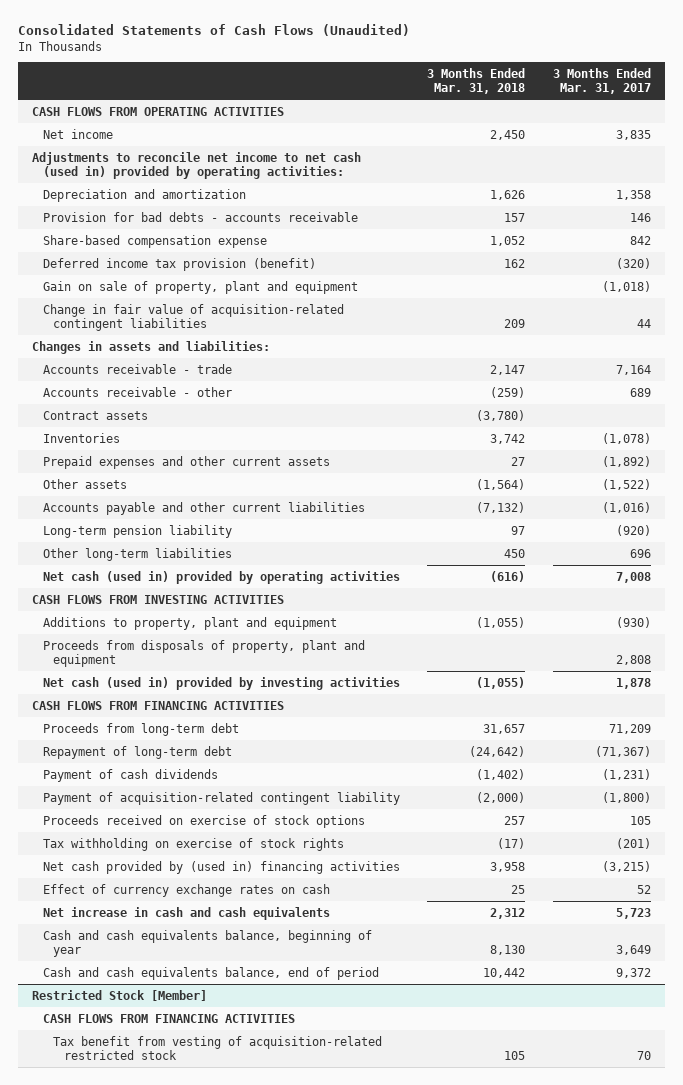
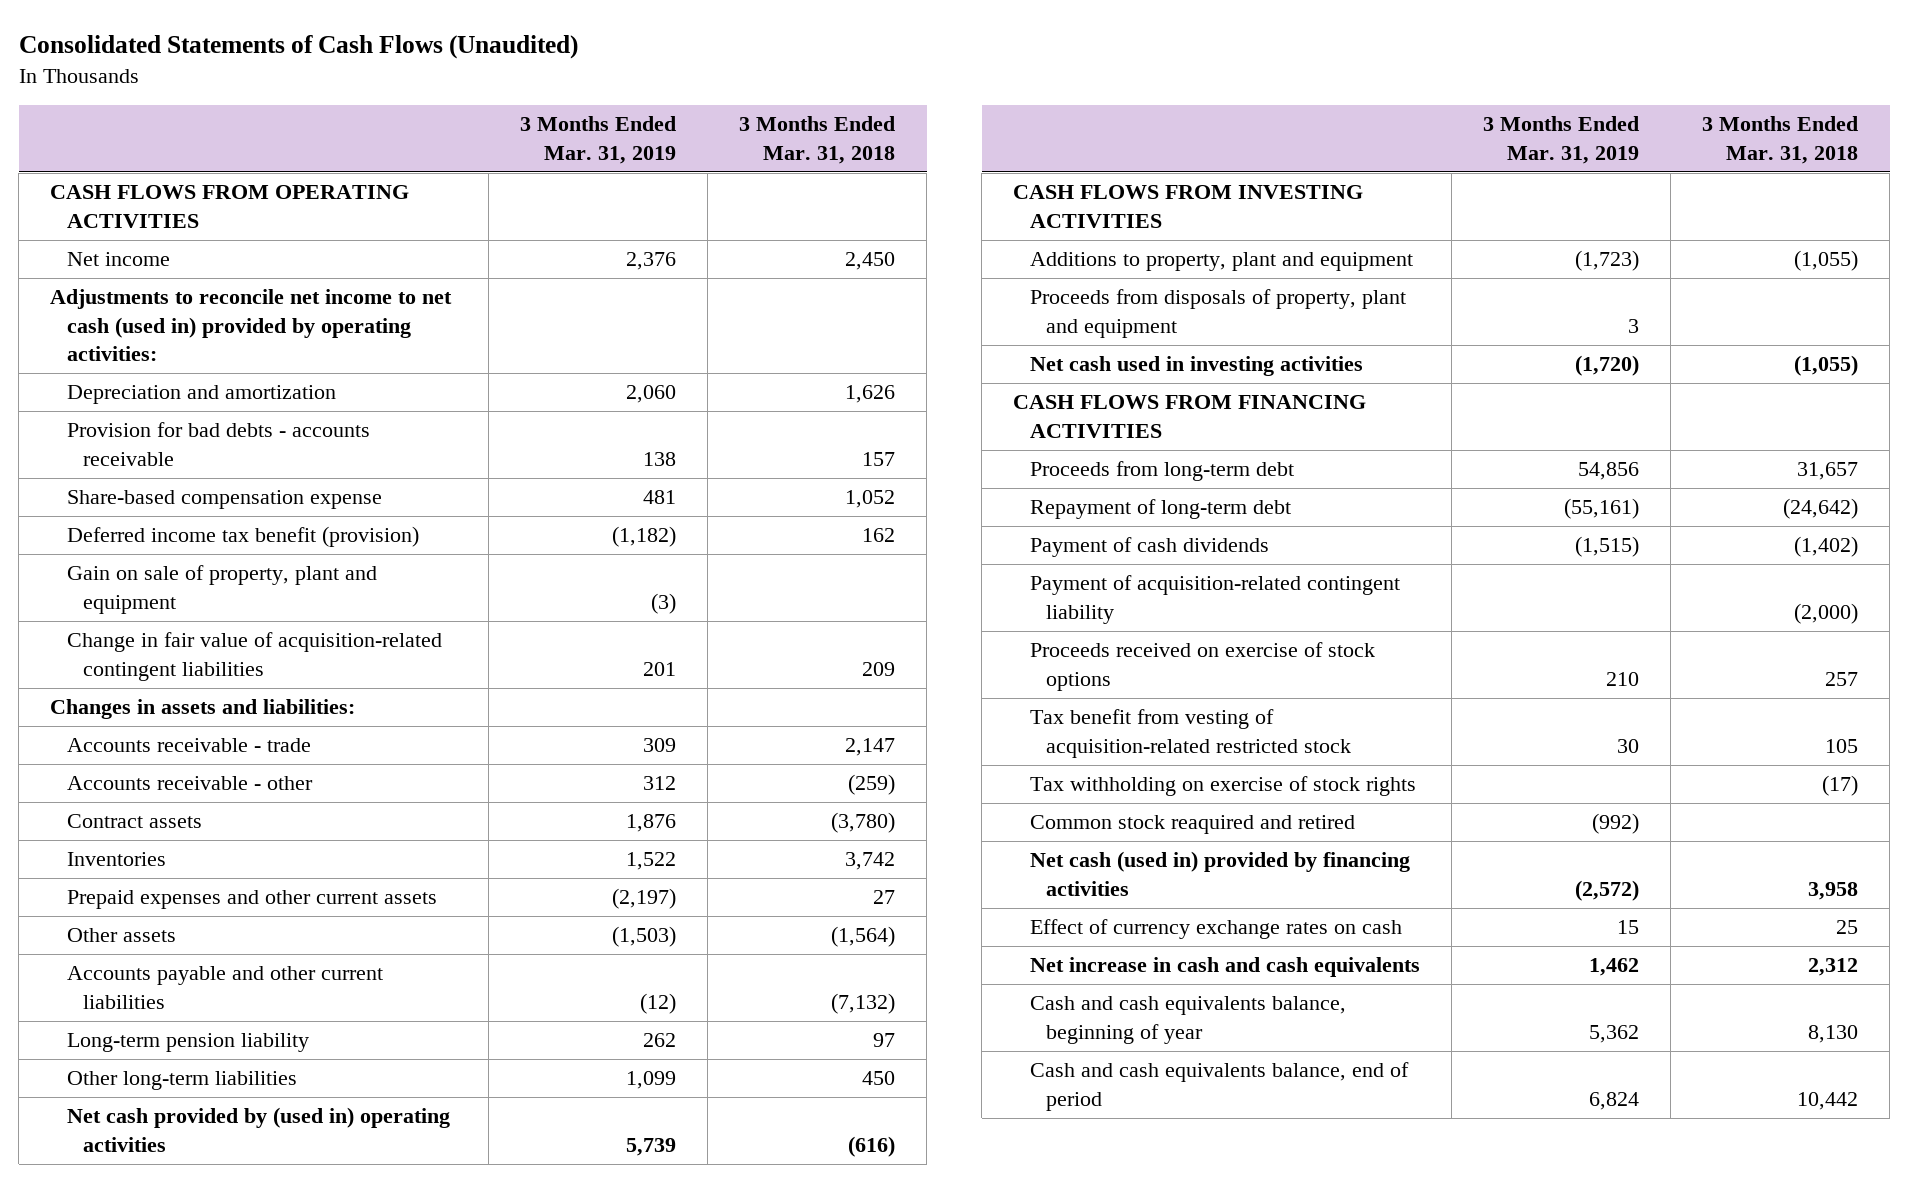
[553,67,652,94] 3 Months Ended Mar. 31, 2017 -> none
none -> [519,116,676,164] 3 Months Ended Mar. 31, 2019
[42,257,316,271] Deferred income tax provision (benefit) -> [66,526,419,548] Deferred income tax benefit (provision)
[42,570,400,584] Net cash (used in) provided by operating activities -> [66,1107,450,1152] Net cash provided by (used in) operating activities
[42,676,400,690] Net cash (used in) provided by investing activities -> [1029,356,1363,377] Net cash used in investing activities
none -> [1029,709,1351,758] Tax benefit from vesting of acquisition-related restricted stock
none -> [1029,815,1355,835] Common stock reaquired and retired
[42,860,400,874] Net cash provided by (used in) financing activities -> [1029,851,1410,896] Net cash (used in) provided by financing activities
[31,989,207,1001] Restricted Stock [Member] -> none
[42,1013,295,1023] CASH FLOWS FROM FINANCING ACTIVITIES -> none
[53,1035,383,1060] Tax benefit from vesting of acquisition-related restricted stock -> none

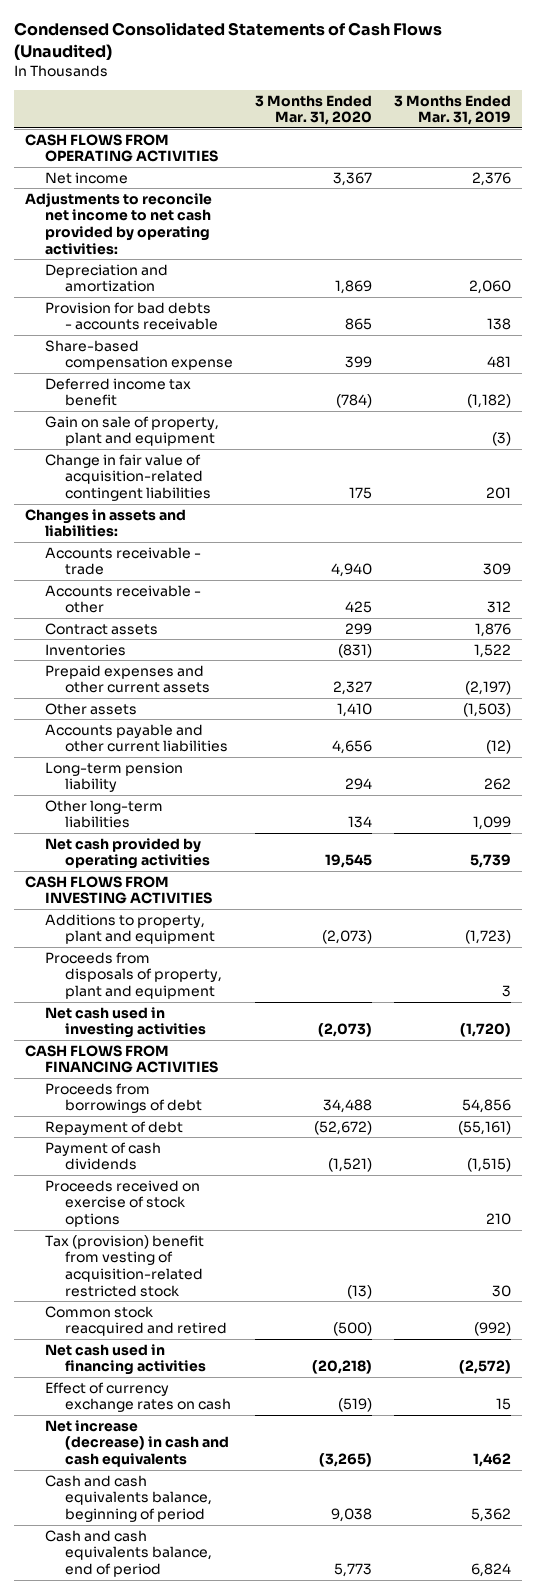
[18,35,578,60] Consolidated Statements of Cash Flows (Unaudited) -> [13,22,442,61] Condensed Consolidated Statements of Cash Flows (Unaudited)
[739,116,896,164] 3 Months Ended Mar. 31, 2018 -> none
none -> [255,94,373,126] 3 Months Ended Mar. 31, 2020
[50,289,453,362] Adjustments to reconcile net income to net cash (used in) provided by operating activities: -> [24,192,212,255] Adjustments to reconcile net income to net cash provided by operating activities:
[66,526,419,548] Deferred income tax benefit (provision) -> [44,377,191,407] Deferred income tax benefit
[66,1107,450,1152] Net cash provided by (used in) operating activities -> [44,837,211,870] Net cash provided by operating activities
[1029,461,1294,482] Proceeds from long-term debt -> [44,1082,203,1114] Proceeds from borrowings of debt
[1029,499,1291,520] Repayment of long-term debt -> [44,1120,183,1135] Repayment of debt
[1029,575,1400,624] Payment of acquisition-related contingent liability -> none
[1029,776,1416,797] Tax withholding on exercise of stock rights -> none
[1029,709,1351,758] Tax benefit from vesting of acquisition-related restricted stock -> [44,1234,204,1297] Tax (provision) benefit from vesting of acquisition-related restricted stock
[1029,815,1355,835] Common stock reaquired and retired -> [44,1305,228,1337] Common stock reacquired and retired
[1029,851,1410,896] Net cash (used in) provided by financing activities -> [44,1343,207,1376] Net cash used in financing activities
[1029,957,1420,978] Net increase in cash and cash equivalents -> [44,1419,230,1468] Net increase (decrease) in cash and cash equivalents
[1029,996,1346,1044] Cash and cash equivalents balance, beginning of year -> [44,1474,213,1523] Cash and cash equivalents balance, beginning of period

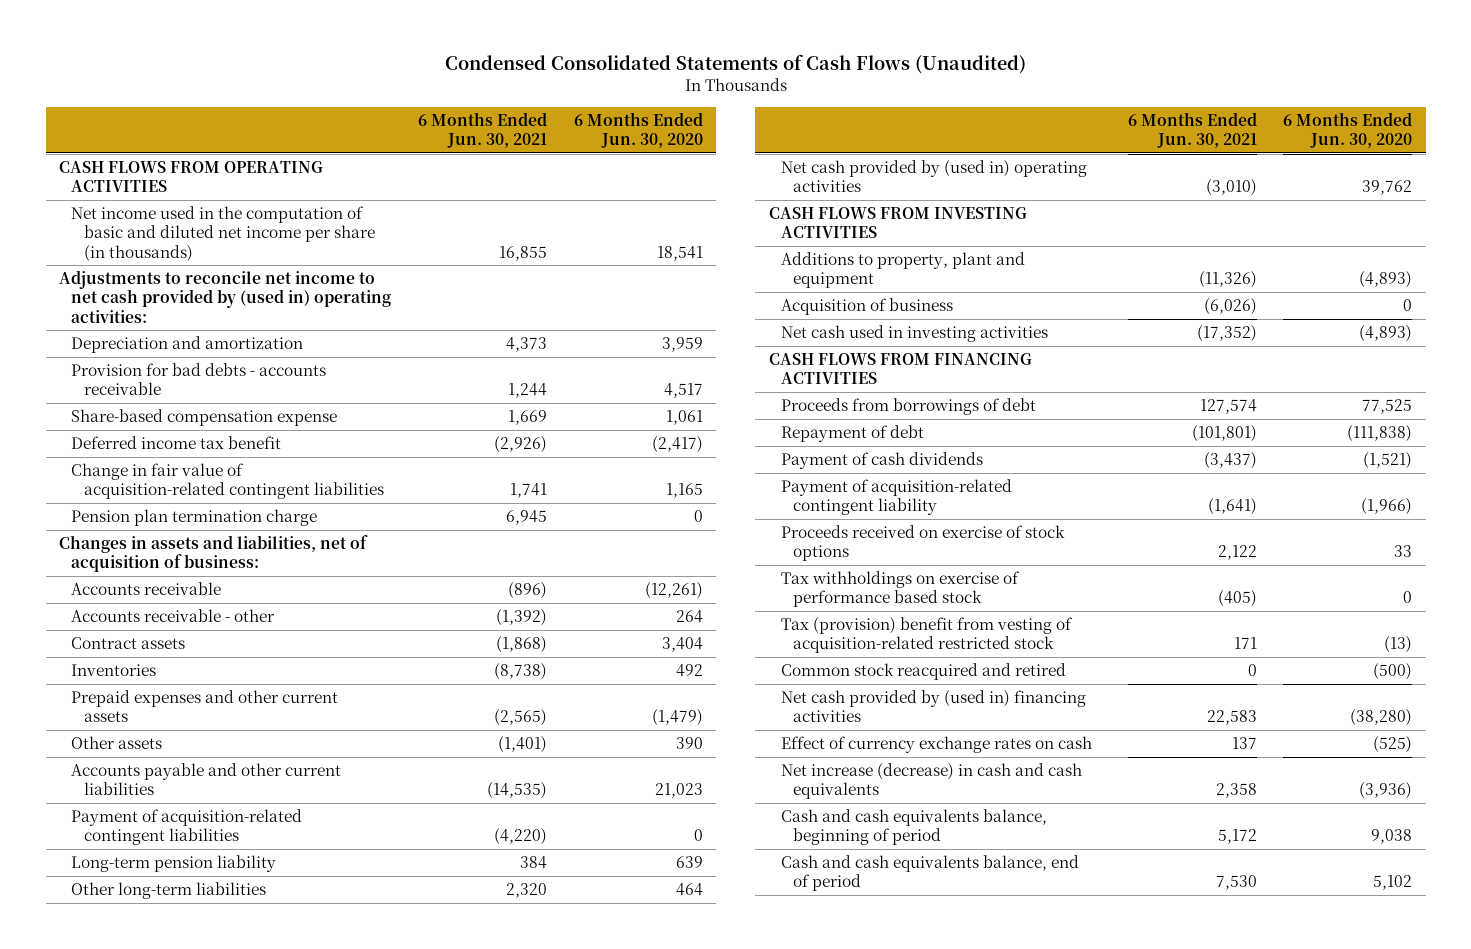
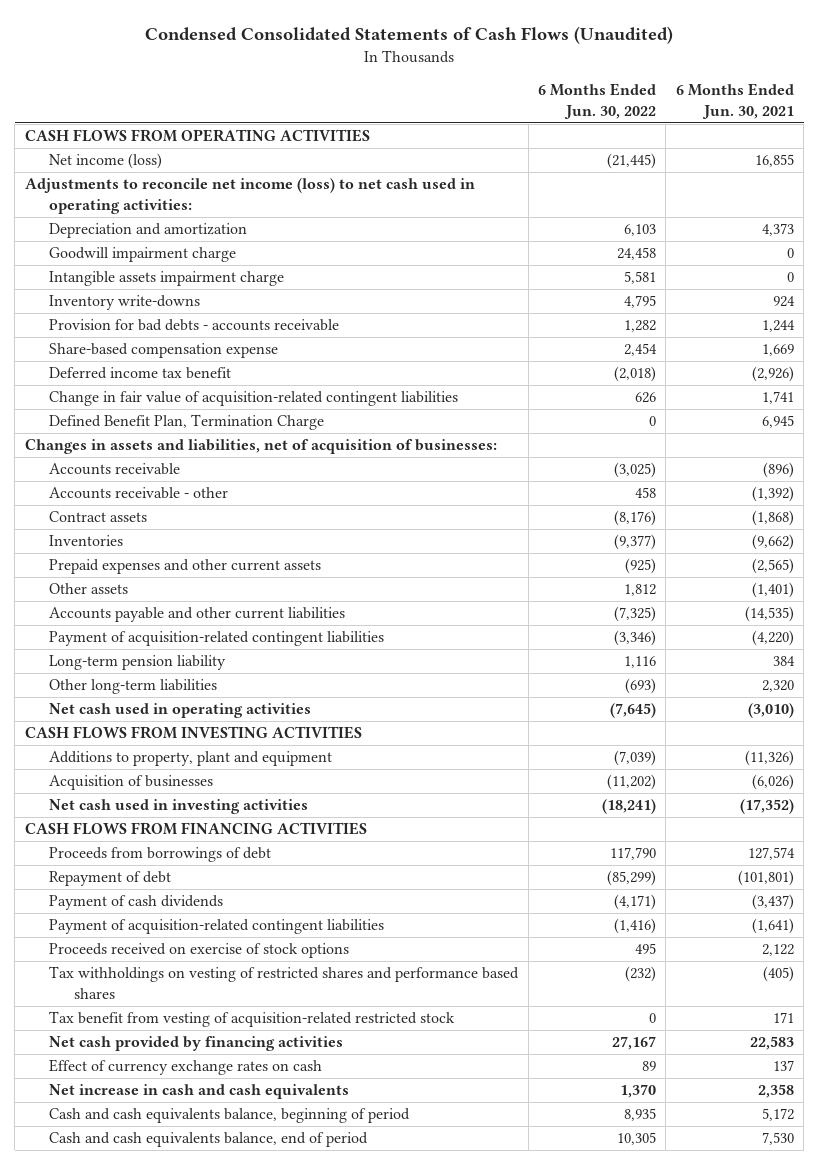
[573,111,703,149] 6 Months Ended Jun. 30, 2020 -> none
none -> [538,83,657,119] 6 Months Ended Jun. 30, 2022
[71,206,375,262] Net income used in the computation of basic and diluted net income per share (in thousands) -> [49,153,163,170] Net income (loss)
[58,270,392,323] Adjustments to reconcile net income to net cash provided by (used in) operating activities: -> [24,178,475,214] Adjustments to reconcile net income (loss) to net cash used in operating activities:
none -> [49,247,237,263] Goodwill impairment charge
none -> [49,271,285,287] Intangible assets impairment charge
none -> [49,295,201,311] Inventory write-downs
[71,509,318,527] Pension plan termination charge -> [49,414,325,431] Defined Benefit Plan, Termination Charge
[58,535,368,573] Changes in assets and liabilities, net of acquisition of business: -> [24,439,497,455] Changes in assets and liabilities, net of acquisition of businesses:
[494,663,548,681] (8,738) -> [751,534,794,551] (9,662)
[780,160,1087,193] Net cash provided by (used in) operating activities -> [49,703,312,719] Net cash used in operating activities
[780,298,953,316] Acquisition of business -> [49,775,214,791] Acquisition of businesses
[780,479,1012,516] Payment of acquisition-related contingent liability -> [49,919,385,935] Payment of acquisition-related contingent liabilities
[780,663,1066,681] Common stock reacquired and retired -> none
[780,571,1020,608] Tax withholdings on exercise of performance based stock -> [49,966,520,999] Tax withholdings on vesting of restricted shares and performance based shares
[780,617,1073,654] Tax (provision) benefit from vesting of acquisition-related restricted stock -> [49,1011,456,1028] Tax benefit from vesting of acquisition-related restricted stock
[780,690,1086,723] Net cash provided by (used in) financing activities -> [49,1036,344,1052] Net cash provided by financing activities
[780,763,1082,800] Net increase (decrease) in cash and cash equivalents -> [49,1084,350,1100] Net increase in cash and cash equivalents

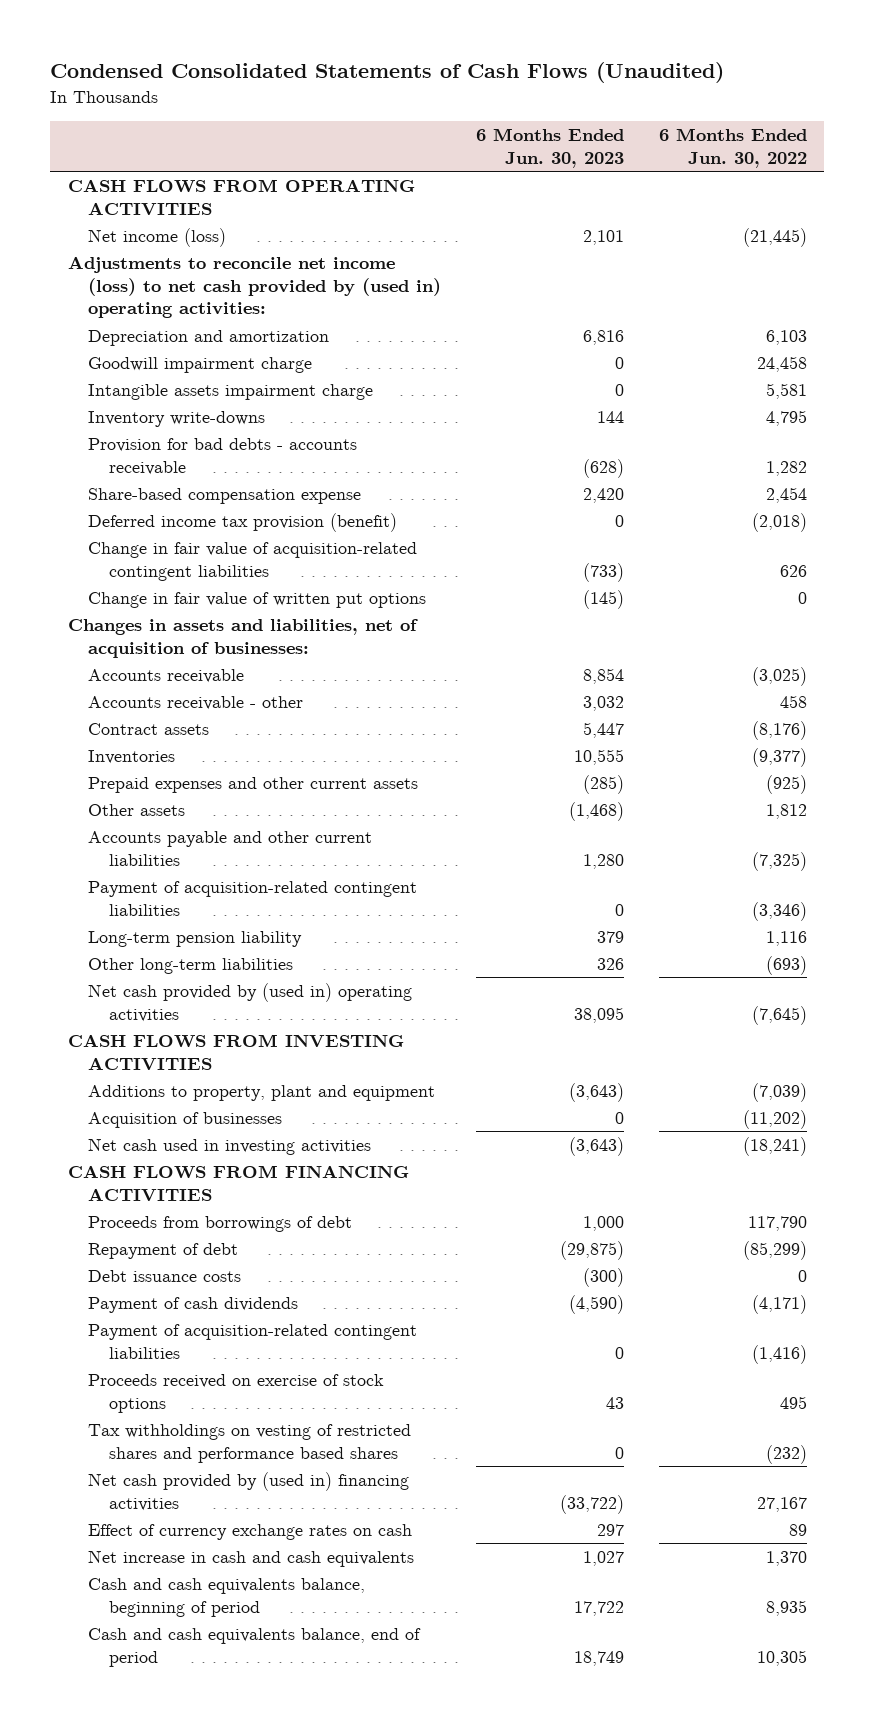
[675,83,794,119] 6 Months Ended Jun. 30, 2021 -> none
none -> [476,128,625,168] 6 Months Ended Jun. 30, 2023
[24,178,475,214] Adjustments to reconcile net income (loss) to net cash used in operating activities: -> [67,255,442,319] Adjustments to reconcile net income (loss) to net cash provided by (used in) operating activities:
[49,367,232,380] Deferred income tax benefit -> [88,512,398,532] Deferred income tax provision (benefit)
[49,414,325,431] Defined Benefit Plan, Termination Charge -> none
none -> [88,591,427,608] Change in fair value of written put options
[49,703,312,719] Net cash used in operating activities -> [88,982,413,1022] Net cash provided by (used in) operating activities
none -> [88,1269,242,1282] Debt issuance costs
[49,1011,456,1028] Tax benefit from vesting of acquisition-related restricted stock -> none
[49,1036,344,1052] Net cash provided by financing activities -> [88,1471,410,1511] Net cash provided by (used in) financing activities

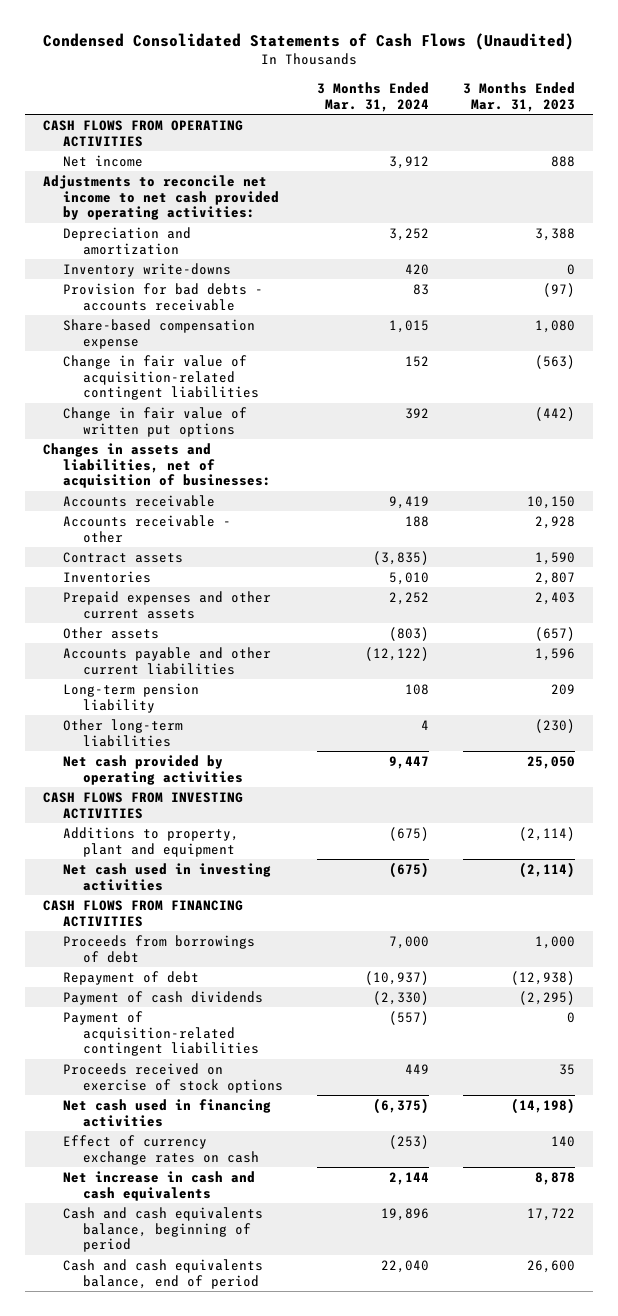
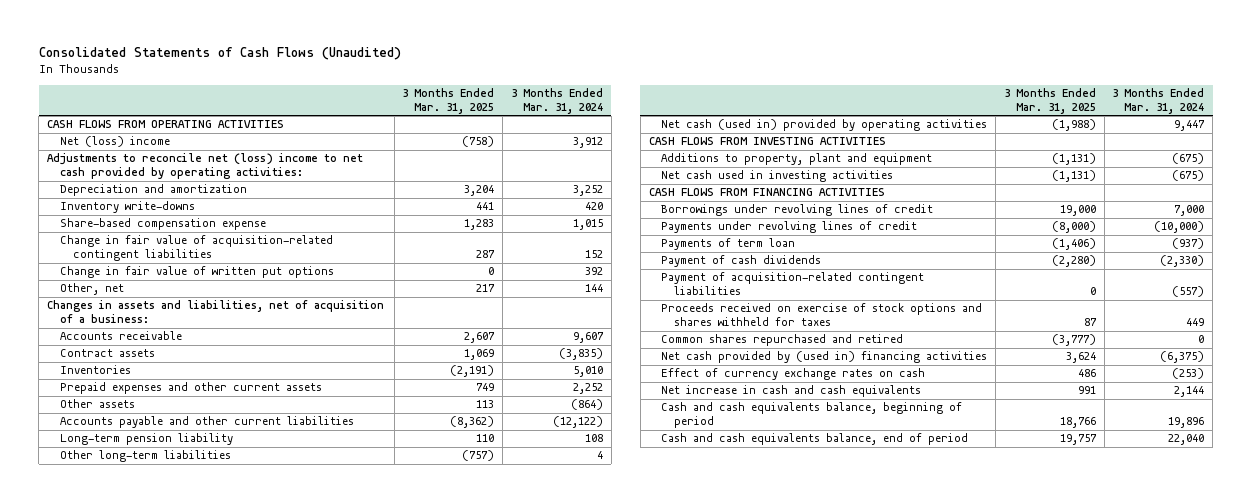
[42,33,574,51] Condensed Consolidated Statements of Cash Flows (Unaudited) -> [38,47,401,61] Consolidated Statements of Cash Flows (Unaudited)
[463,81,576,112] 3 Months Ended Mar. 31, 2023 -> none
none -> [402,88,495,114] 3 Months Ended Mar. 31, 2025
[62,154,143,167] Net income -> [59,136,170,148] Net (loss) income
[42,174,279,221] Adjustments to reconcile net income to net cash provided by operating activities: -> [47,153,364,180] Adjustments to reconcile net (loss) income to net cash provided by operating activities:
[62,282,263,311] Provision for bad debts - accounts receivable -> none
[62,514,231,543] Accounts receivable - other -> none
none -> [59,283,124,296] Other, net
[42,442,271,489] Changes in assets and liabilities, net of acquisition of businesses: -> [47,300,385,324] Changes in assets and liabilities, net of acquisition of a business:
[389,495,430,509] 9,419 -> [572,332,604,344] 9,607
[389,626,430,641] (803) -> [570,399,603,411] (864)
[62,754,243,785] Net cash provided by operating activities -> [661,119,988,132] Net cash (used in) provided by operating activities
[62,934,255,963] Proceeds from borrowings of debt -> none
[62,970,199,985] Repayment of debt -> none
none -> [661,204,934,217] Borrowings under revolving lines of credit
none -> [661,221,918,234] Payments under revolving lines of credit
none -> [661,238,796,251] Payments of term loan
[62,1062,283,1093] Proceeds received on exercise of stock options -> [661,303,983,327] Proceeds received on exercise of stock options and shares withheld for taxes
none -> [661,334,904,347] Common shares repurchased and retired
[62,1098,271,1127] Net cash used in financing activities -> [661,351,988,364] Net cash provided by (used in) financing activities

